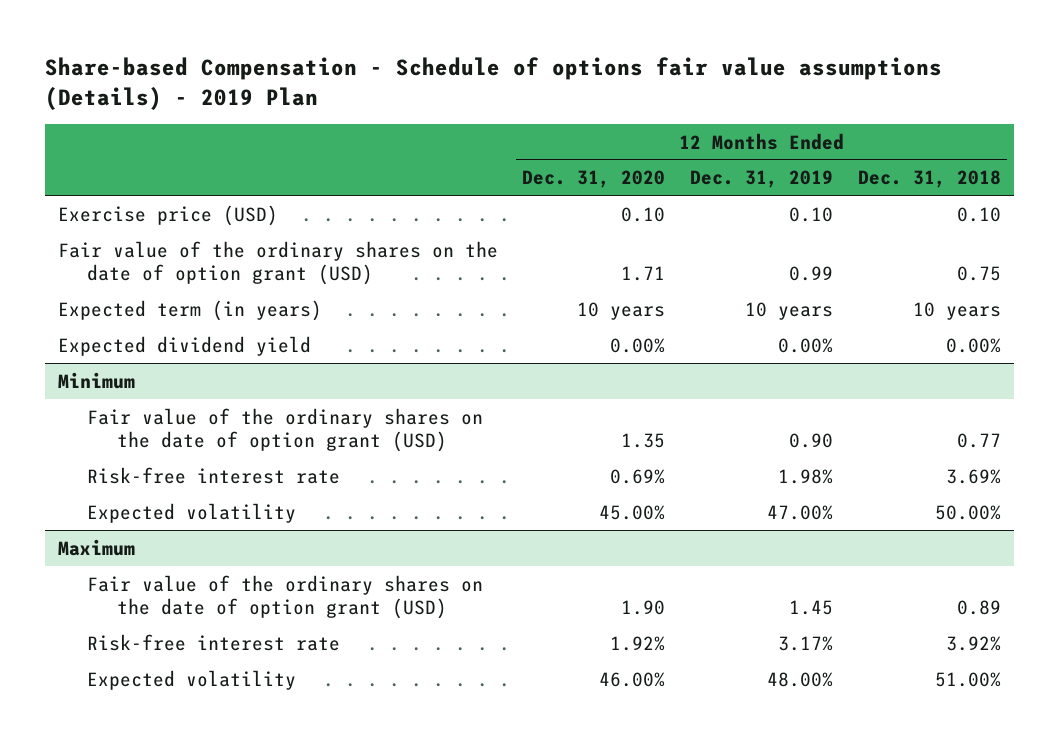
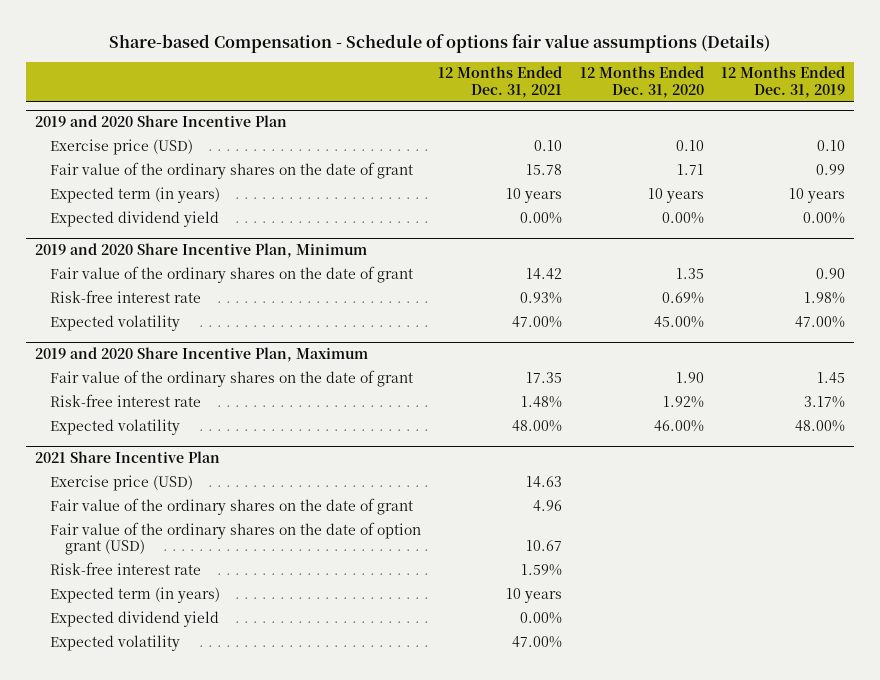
[45,56,943,110] Share-based Compensation - Schedule of options fair value assumptions (Details) - 2019 Plan -> [108,33,770,53] Share-based Compensation - Schedule of options fair value assumptions (Details)
[858,170,1002,189] Dec. 31, 2018 -> none
none -> [438,66,563,98] 12 Months Ended Dec. 31, 2021
none -> [34,115,287,128] 2019 and 2020 Share Incentive Plan
[57,240,498,285] Fair value of the ordinary shares on the date of option grant (USD) -> [49,161,413,179] Fair value of the ordinary shares on the date of grant
[57,371,135,389] Minimum -> [34,243,367,259] 2019 and 2020 Share Incentive Plan, Minimum
[87,407,484,452] Fair value of the ordinary shares on the date of option grant (USD) -> [49,265,413,283] Fair value of the ordinary shares on the date of grant
[57,538,135,556] Maximum -> [34,347,368,363] 2019 and 2020 Share Incentive Plan, Maximum
[87,574,484,619] Fair value of the ordinary shares on the date of option grant (USD) -> [49,369,413,387] Fair value of the ordinary shares on the date of grant
none -> [34,451,220,464] 2021 Share Incentive Plan
none -> [49,474,193,491] Exercise price (USD)
none -> [49,497,413,515] Fair value of the ordinary shares on the date of grant
none -> [49,521,421,556] Fair value of the ordinary shares on the date of option grant (USD)
none -> [49,561,201,575] Risk-free interest rate
none -> [49,586,220,603] Expected term (in years)
none -> [49,610,219,627] Expected dividend yield
none -> [49,634,180,651] Expected volatility

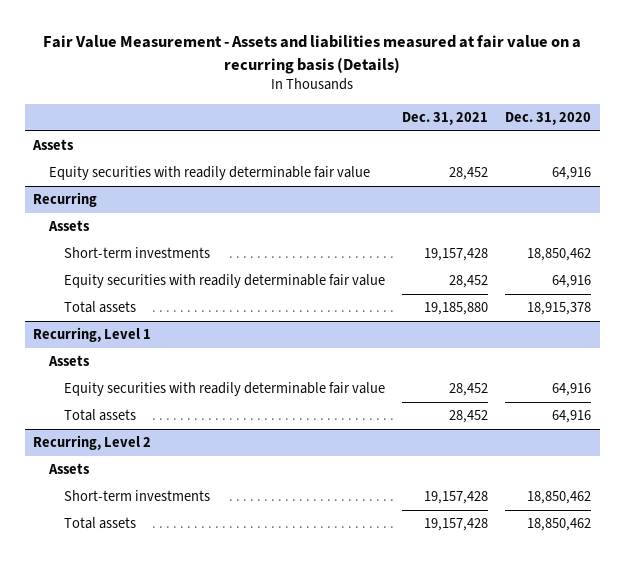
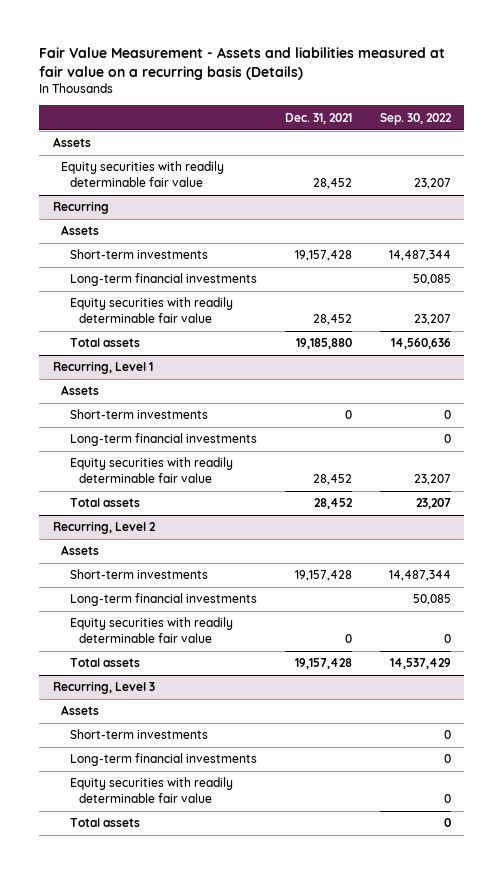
[505,111,592,125] Dec. 31, 2020 -> none
none -> [379,112,452,125] Sep. 30, 2022
none -> [69,273,257,287] Long-term financial investments
none -> [69,409,208,420] Short-term investments
none -> [69,433,257,447] Long-term financial investments
none -> [69,593,257,607] Long-term financial investments
none -> [69,617,233,644] Equity securities with readily determinable fair value
none -> [52,681,155,695] Recurring, Level 3
none -> [61,705,100,716] Assets
none -> [69,729,208,740] Short-term investments
none -> [69,753,257,767] Long-term financial investments
none -> [69,777,233,804] Equity securities with readily determinable fair value
none -> [69,818,140,828] Total assets

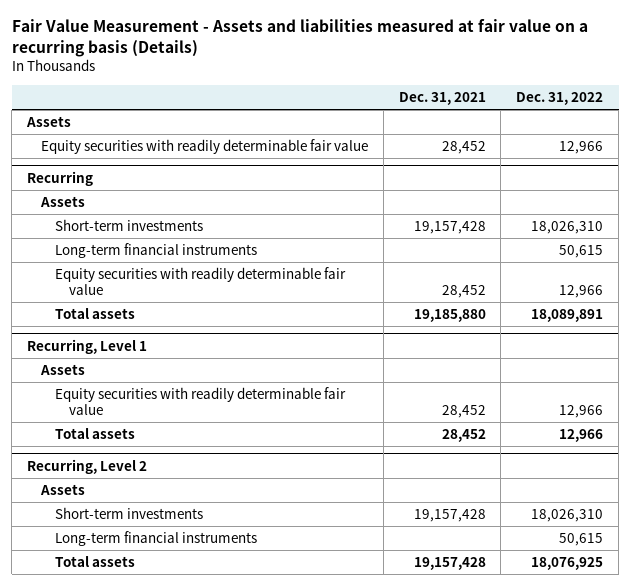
[379,112,452,125] Sep. 30, 2022 -> none
none -> [516,91,604,105] Dec. 31, 2022
[69,273,257,287] Long-term financial investments -> [54,243,257,259] Long-term financial instruments
[69,409,208,420] Short-term investments -> none
[69,433,257,447] Long-term financial investments -> none
[69,617,233,644] Equity securities with readily determinable fair value -> none
[69,593,257,607] Long-term financial investments -> [54,531,257,547] Long-term financial instruments
[52,681,155,695] Recurring, Level 3 -> none
[61,705,100,716] Assets -> none
[69,729,208,740] Short-term investments -> none
[69,753,257,767] Long-term financial investments -> none
[69,777,233,804] Equity securities with readily determinable fair value -> none
[69,818,140,828] Total assets -> none

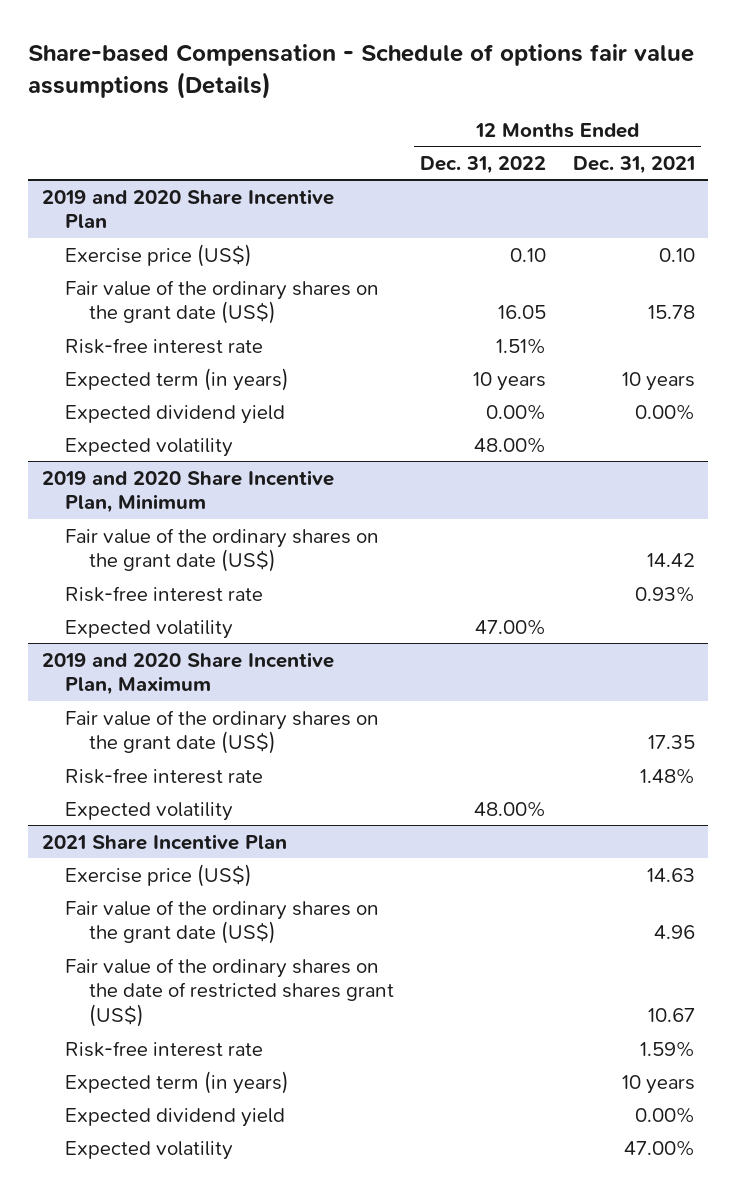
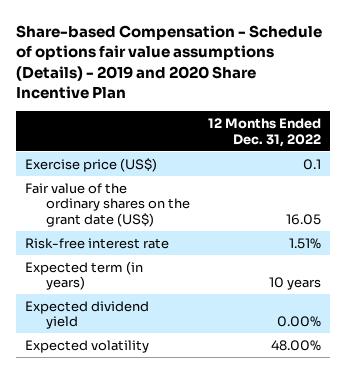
[28,43,695,99] Share-based Compensation - Schedule of options fair value assumptions (Details) -> [16,24,323,100] Share-based Compensation - Schedule of options fair value assumptions (Details) - 2019 and 2020 Share Incentive Plan
[572,155,695,174] Dec. 31, 2021 -> none
[41,188,334,229] 2019 and 2020 Share Incentive Plan -> none
[510,247,547,262] 0.10 -> [303,158,322,170] 0.1
[41,469,334,514] 2019 and 2020 Share Incentive Plan, Minimum -> none
[65,527,380,573] Fair value of the ordinary shares on the grant date (US$) -> none
[65,585,264,602] Risk-free interest rate -> none
[65,619,234,639] Expected volatility -> none
[41,651,334,696] 2019 and 2020 Share Incentive Plan, Maximum -> none
[65,709,380,755] Fair value of the ordinary shares on the grant date (US$) -> none
[65,767,264,784] Risk-free interest rate -> none
[65,801,234,821] Expected volatility -> none
[41,833,287,850] 2021 Share Incentive Plan -> none
[65,863,253,887] Exercise price (US$) -> none
[65,899,380,945] Fair value of the ordinary shares on the grant date (US$) -> none
[65,957,394,1028] Fair value of the ordinary shares on the date of restricted shares grant (US$) -> none
[65,1040,264,1057] Risk-free interest rate -> none
[65,1070,290,1094] Expected term (in years) -> none
[65,1107,286,1127] Expected dividend yield -> none
[65,1140,234,1160] Expected volatility -> none

